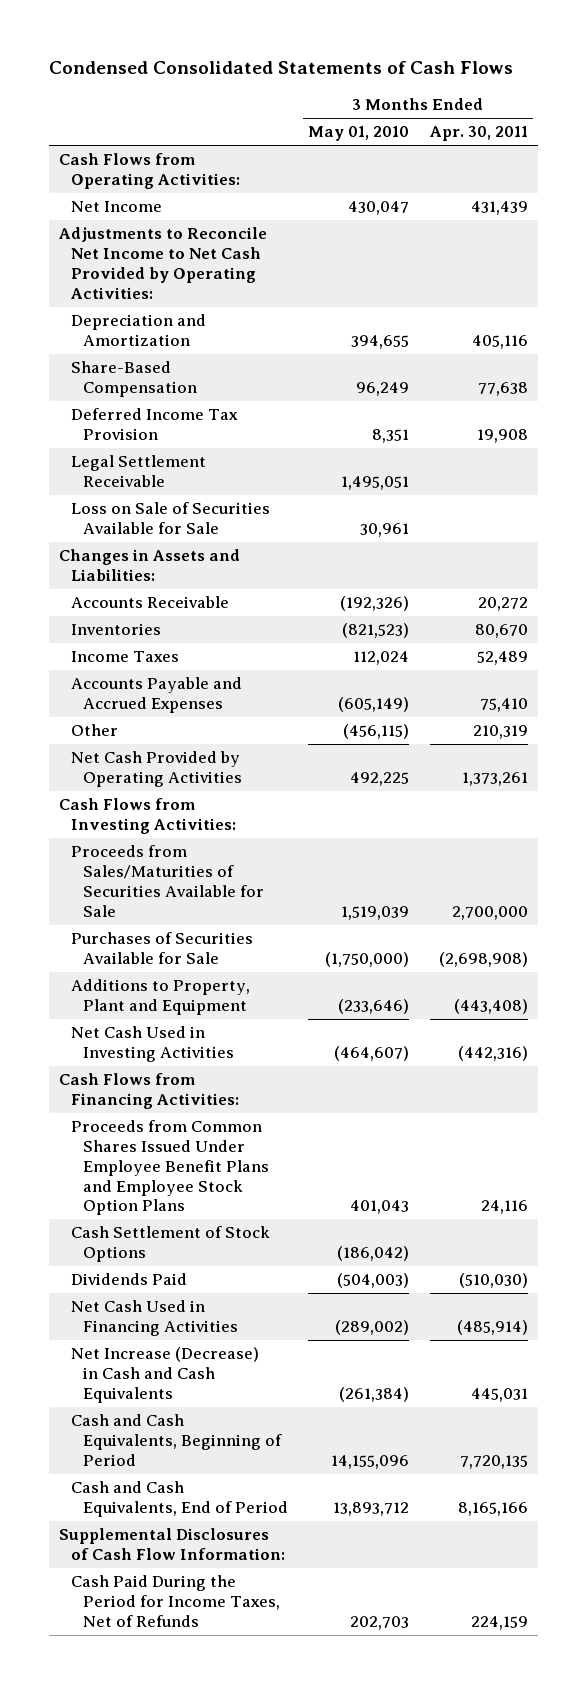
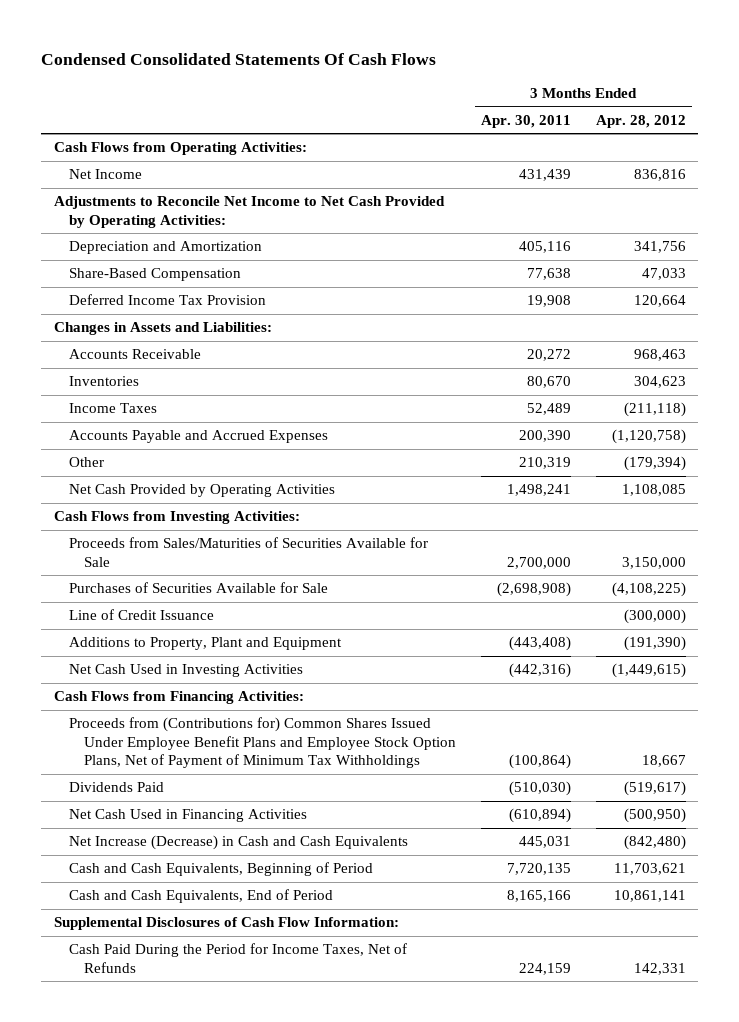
[48,61,513,75] Condensed Consolidated Statements of Cash Flows -> [41,52,437,65] Condensed Consolidated Statements Of Cash Flows
[308,126,410,142] May 01, 2010 -> none
none -> [595,114,686,128] Apr. 28, 2012
[70,455,206,488] Legal Settlement Receivable -> none
[70,502,270,535] Loss on Sale of Securities Available for Sale -> none
[479,698,528,713] 75,410 -> [518,430,571,443] 200,390
[461,772,528,787] 1,373,261 -> [506,484,571,497] 1,498,241
none -> [68,609,214,621] Line of Credit Issuance
[70,1226,270,1263] Cash Settlement of Stock Options -> none
[70,1120,270,1216] Proceeds from Common Shares Issued Under Employee Benefit Plans and Employee Stock Option Plans -> [68,717,457,769] Proceeds from (Contributions for) Common Shares Issued Under Employee Benefit Plans and Employee Stock Option Plans, Net of Payment of Minimum Tax Withholdings
[480,1200,528,1215] 24,116 -> [508,754,571,770] (100,864)
[456,1320,528,1336] (485,914) -> [508,808,571,824] (610,894)

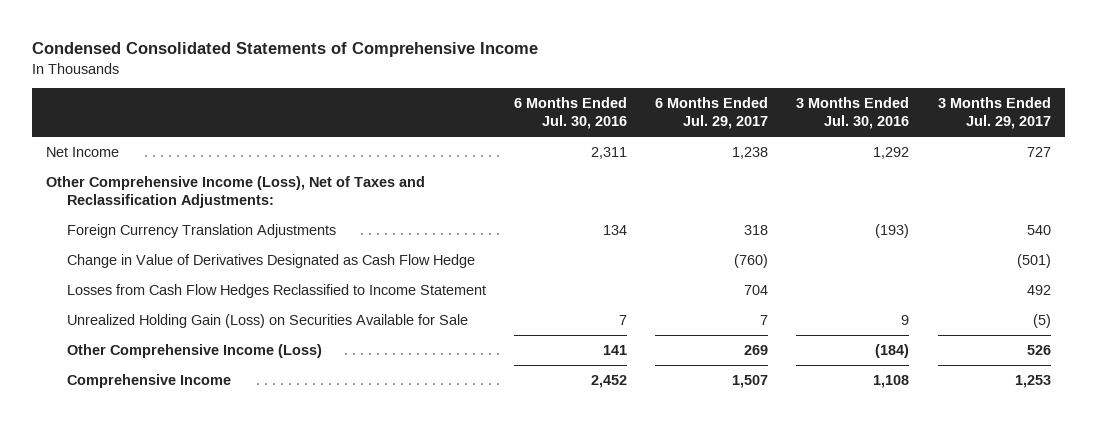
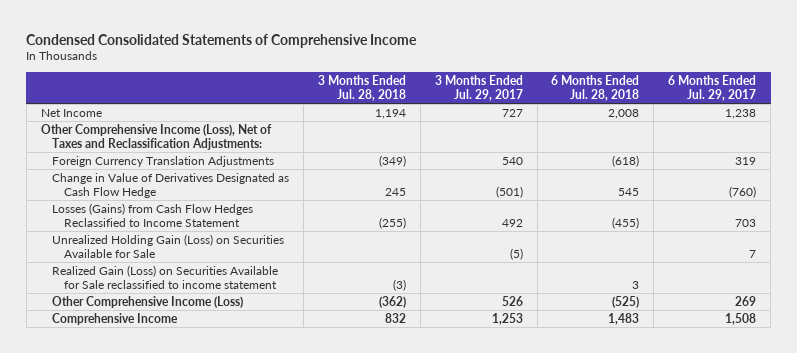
[513,96,627,130] 6 Months Ended Jul. 30, 2016 -> none
[796,96,910,130] 3 Months Ended Jul. 30, 2016 -> none
none -> [317,74,406,101] 3 Months Ended Jul. 28, 2018
none -> [551,74,640,101] 6 Months Ended Jul. 28, 2018
[744,224,769,235] 318 -> [735,156,757,165] 319
[66,283,486,298] Losses from Cash Flow Hedges Reclassified to Income Statement -> [52,202,254,227] Losses (Gains) from Cash Flow Hedges Reclassified to Income Statement
[744,284,769,295] 704 -> [735,218,757,227] 703
none -> [52,264,279,289] Realized Gain (Loss) on Securities Available for Sale reclassified to income statement
[732,374,769,388] 1,507 -> [725,312,757,325] 1,508

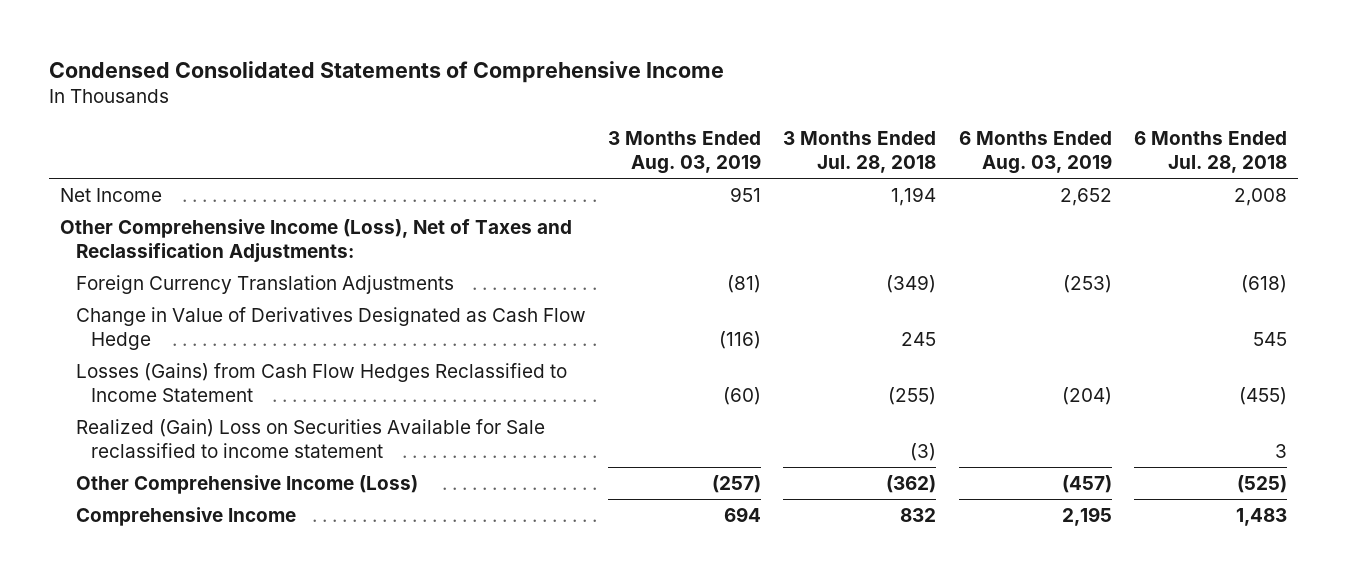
[434,74,523,101] 3 Months Ended Jul. 29, 2017 -> none
[668,74,757,101] 6 Months Ended Jul. 29, 2017 -> none
none -> [607,131,761,174] 3 Months Ended Aug. 03, 2019
none -> [958,131,1112,174] 6 Months Ended Aug. 03, 2019
[52,233,285,258] Unrealized Holding Gain (Loss) on Securities Available for Sale -> none
[52,264,279,289] Realized Gain (Loss) on Securities Available for Sale reclassified to income statement -> [75,418,545,458] Realized (Gain) Loss on Securities Available for Sale reclassified to income statement

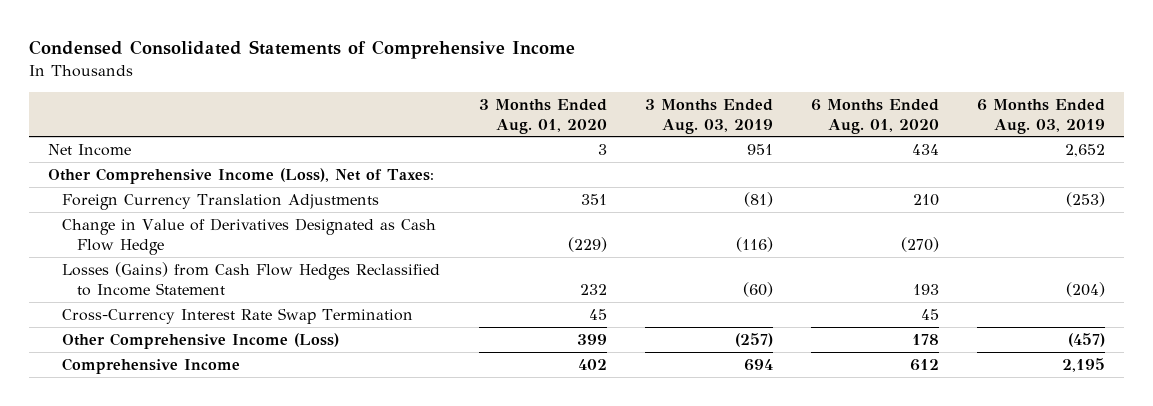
[783,131,937,173] 3 Months Ended Jul. 28, 2018 -> none
[1133,131,1287,173] 6 Months Ended Jul. 28, 2018 -> none
none -> [478,98,607,134] 3 Months Ended Aug. 01, 2020
none -> [811,98,940,134] 6 Months Ended Aug. 01, 2020
[60,218,573,262] Other Comprehensive Income (Loss), Net of Taxes and Reclassification Adjustments: -> [48,167,435,184] Other Comprehensive Income (Loss), Net of Taxes:
[75,418,545,458] Realized (Gain) Loss on Securities Available for Sale reclassified to income statement -> none
none -> [62,307,414,324] Cross-Currency Interest Rate Swap Termination

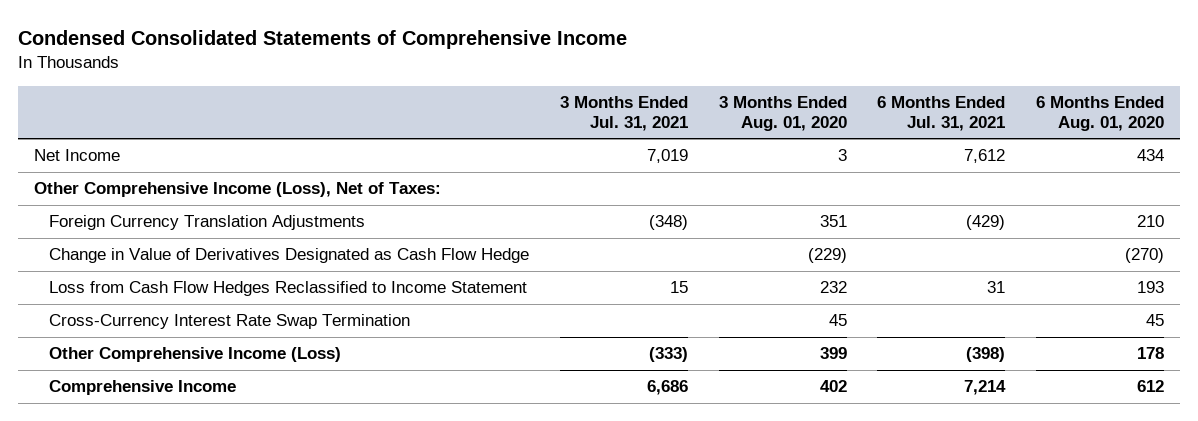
[644,98,773,134] 3 Months Ended Aug. 03, 2019 -> none
[977,98,1106,134] 6 Months Ended Aug. 03, 2019 -> none
none -> [559,96,688,132] 3 Months Ended Jul. 31, 2021
none -> [877,96,1006,132] 6 Months Ended Jul. 31, 2021
[62,261,441,296] Losses (Gains) from Cash Flow Hedges Reclassified to Income Statement -> [48,281,527,297] Loss from Cash Flow Hedges Reclassified to Income Statement

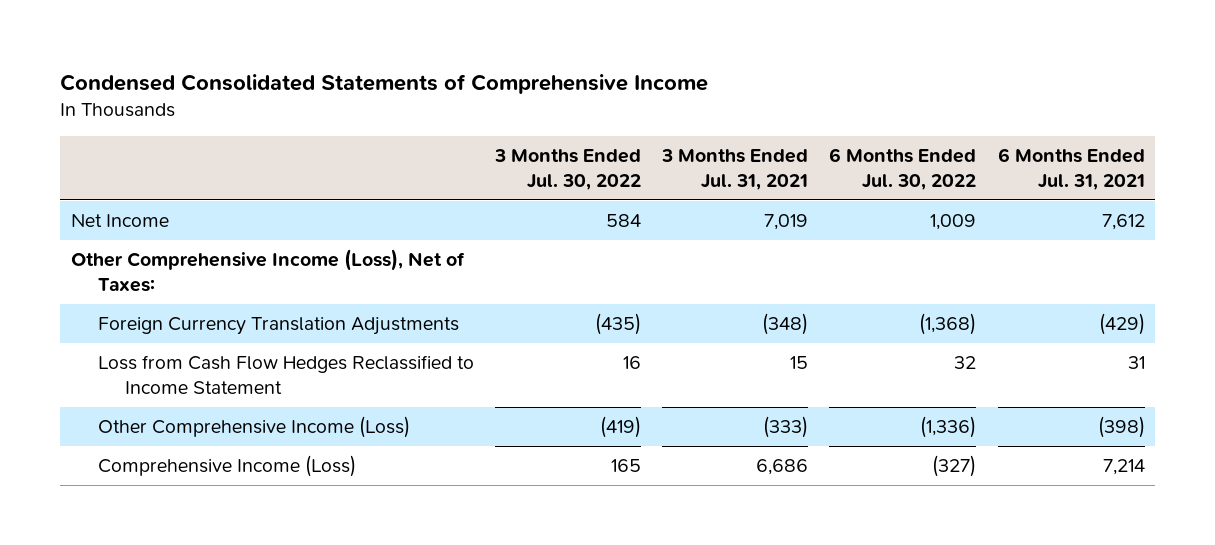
[718,96,847,132] 3 Months Ended Aug. 01, 2020 -> none
[1036,96,1165,132] 6 Months Ended Aug. 01, 2020 -> none
none -> [494,148,642,190] 3 Months Ended Jul. 30, 2022
none -> [829,147,977,190] 6 Months Ended Jul. 30, 2022
[48,248,529,264] Change in Value of Derivatives Designated as Cash Flow Hedge -> none
[48,314,410,330] Cross-Currency Interest Rate Swap Termination -> none
[48,380,236,396] Comprehensive Income -> [98,455,357,478] Comprehensive Income (Loss)

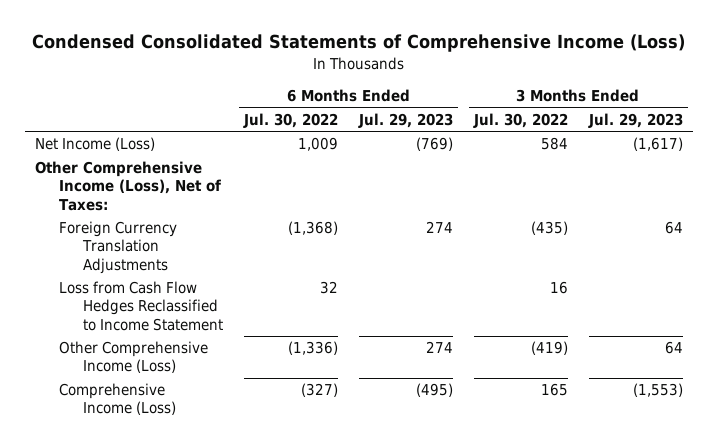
[60,74,709,95] Condensed Consolidated Statements of Comprehensive Income -> [32,34,686,53] Condensed Consolidated Statements of Comprehensive Income (Loss)
[661,148,809,190] 3 Months Ended Jul. 31, 2021 -> none
[997,147,1145,190] 6 Months Ended Jul. 31, 2021 -> none
none -> [358,112,454,128] Jul. 29, 2023
none -> [587,112,683,128] Jul. 29, 2023
[70,214,169,228] Net Income -> [35,137,156,152] Net Income (Loss)

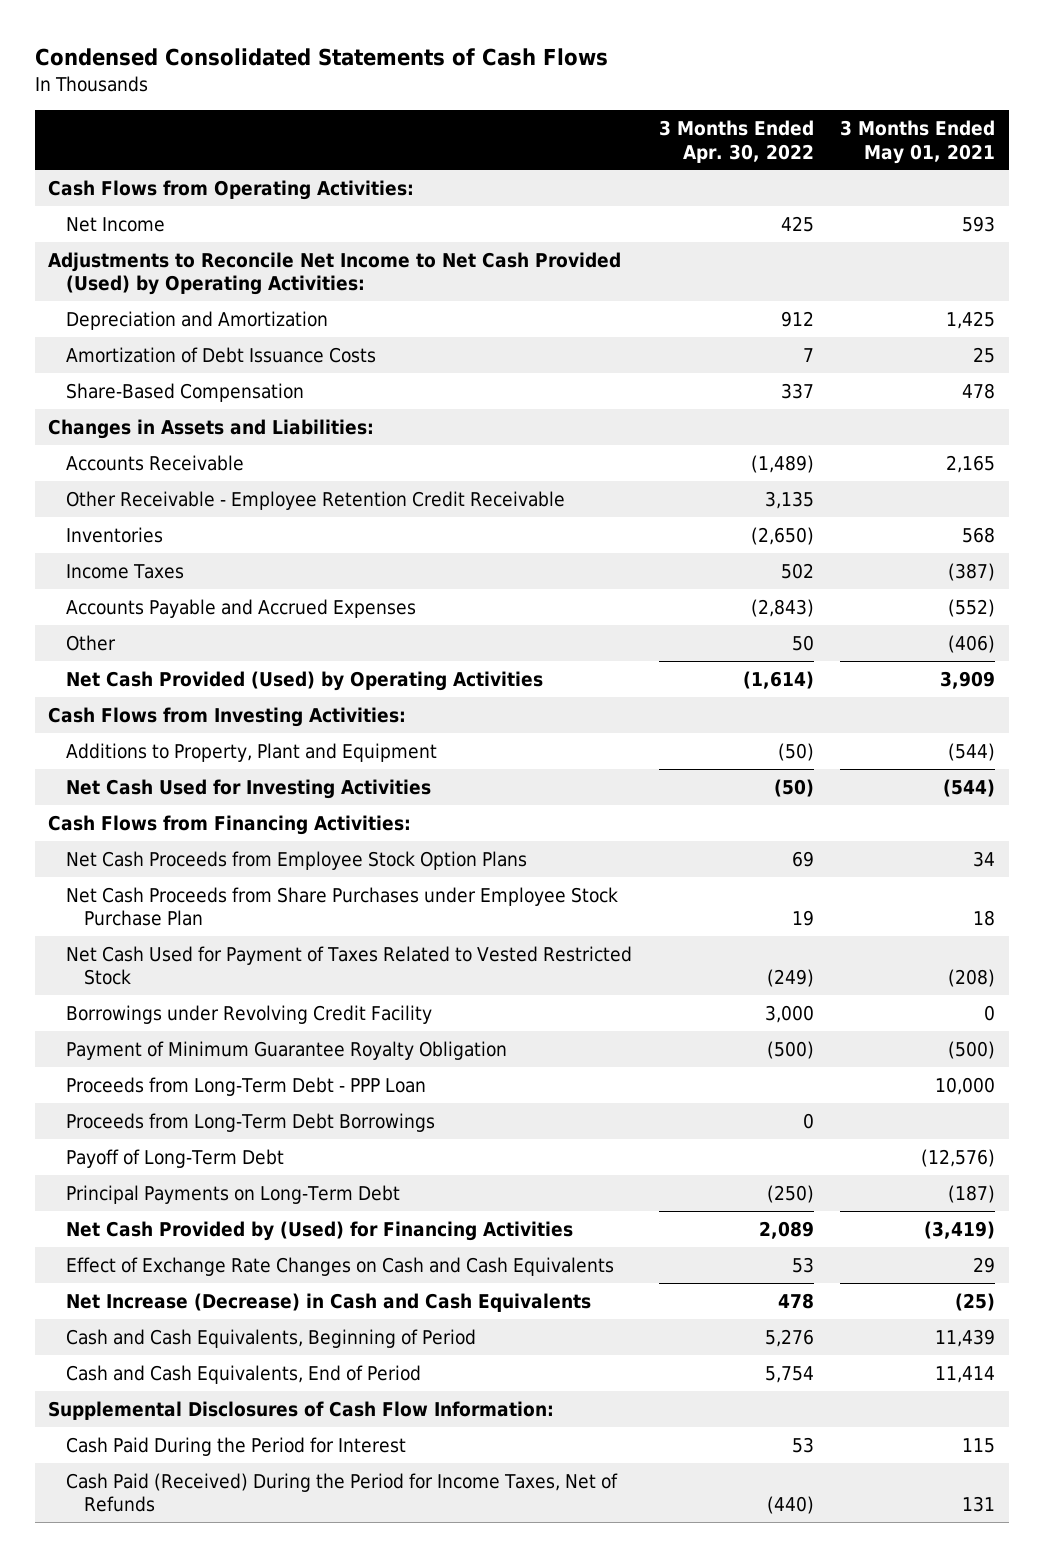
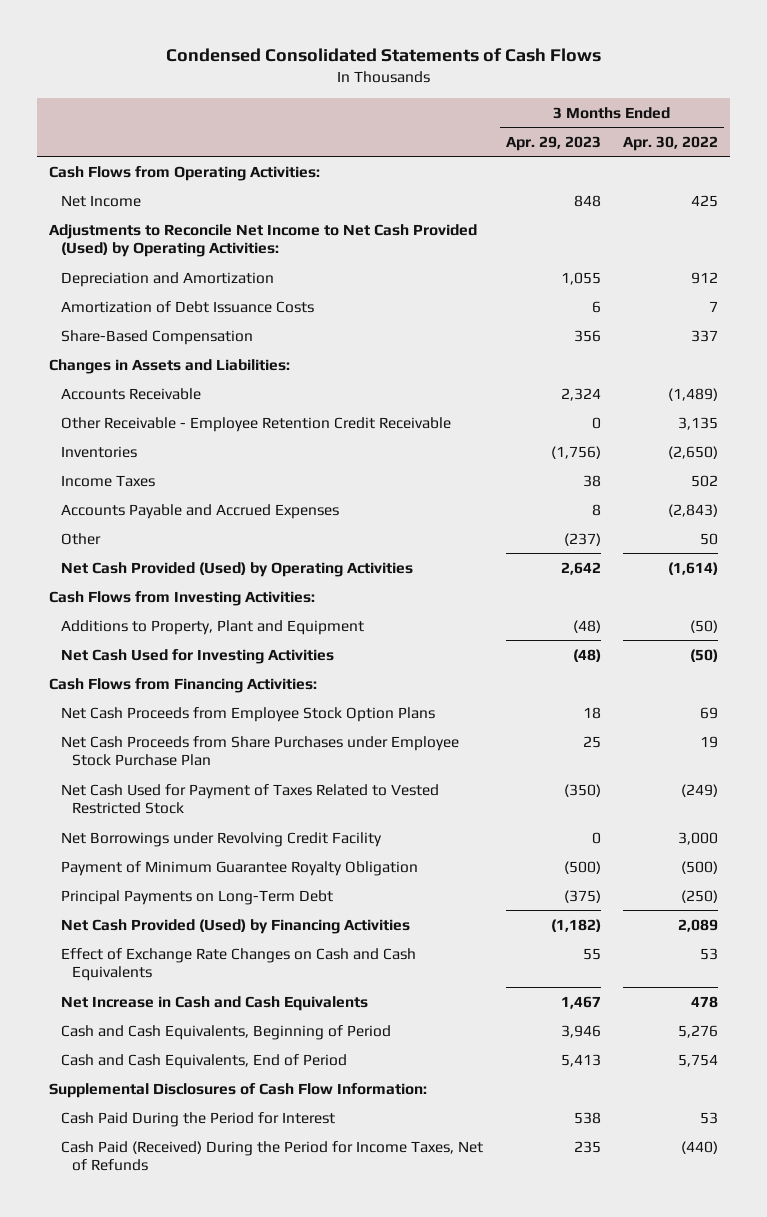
[840,119,996,164] 3 Months Ended May 01, 2021 -> none
none -> [505,135,601,151] Apr. 29, 2023
[66,1004,433,1024] Borrowings under Revolving Credit Facility -> [60,831,382,847] Net Borrowings under Revolving Credit Facility
[66,1076,427,1096] Proceeds from Long-Term Debt - PPP Loan -> none
[66,1112,436,1132] Proceeds from Long-Term Debt Borrowings -> none
[66,1148,285,1168] Payoff of Long-Term Debt -> none
[66,1220,574,1241] Net Cash Provided by (Used) for Financing Activities -> [60,918,410,934] Net Cash Provided (Used) by Financing Activities
[66,1292,592,1312] Net Increase (Decrease) in Cash and Cash Equivalents -> [60,995,368,1011] Net Increase in Cash and Cash Equivalents

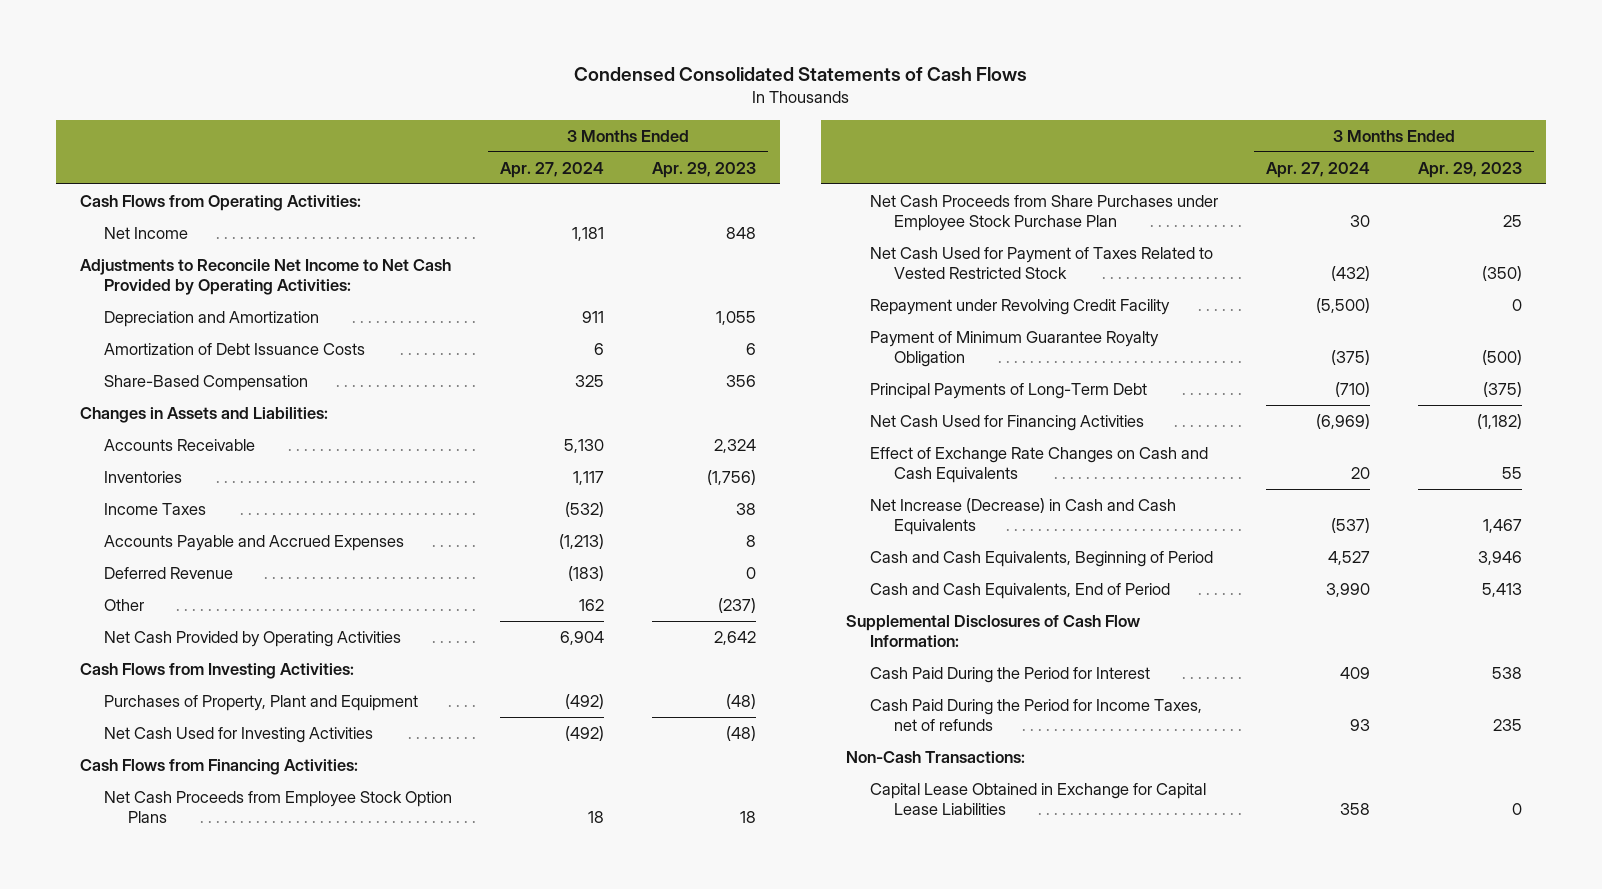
[623,135,719,151] Apr. 30, 2022 -> none
none -> [499,161,604,178] Apr. 27, 2024
[48,223,477,258] Adjustments to Reconcile Net Income to Net Cash Provided (Used) by Operating Activities: -> [79,258,451,295] Adjustments to Reconcile Net Income to Net Cash Provided by Operating Activities:
[60,416,451,432] Other Receivable - Employee Retention Credit Receivable -> none
none -> [103,566,233,579] Deferred Revenue
[60,561,413,577] Net Cash Provided (Used) by Operating Activities -> [103,630,401,647] Net Cash Provided by Operating Activities
[60,619,364,635] Additions to Property, Plant and Equipment -> [103,694,418,711] Purchases of Property, Plant and Equipment
[60,831,382,847] Net Borrowings under Revolving Credit Facility -> [869,298,1170,315] Repayment under Revolving Credit Facility
[60,889,333,905] Principal Payments on Long-Term Debt -> [869,382,1147,399] Principal Payments of Long-Term Debt
[60,918,410,934] Net Cash Provided (Used) by Financing Activities -> [869,414,1144,431] Net Cash Used for Financing Activities
[60,995,368,1011] Net Increase in Cash and Cash Equivalents -> [869,497,1176,535] Net Increase (Decrease) in Cash and Cash Equivalents
[60,1140,483,1172] Cash Paid (Received) During the Period for Income Taxes, Net of Refunds -> [869,698,1202,731] Cash Paid During the Period for Income Taxes, net of refunds
none -> [845,750,1025,763] Non-Cash Transactions:
none -> [869,782,1206,815] Capital Lease Obtained in Exchange for Capital Lease Liabilities

